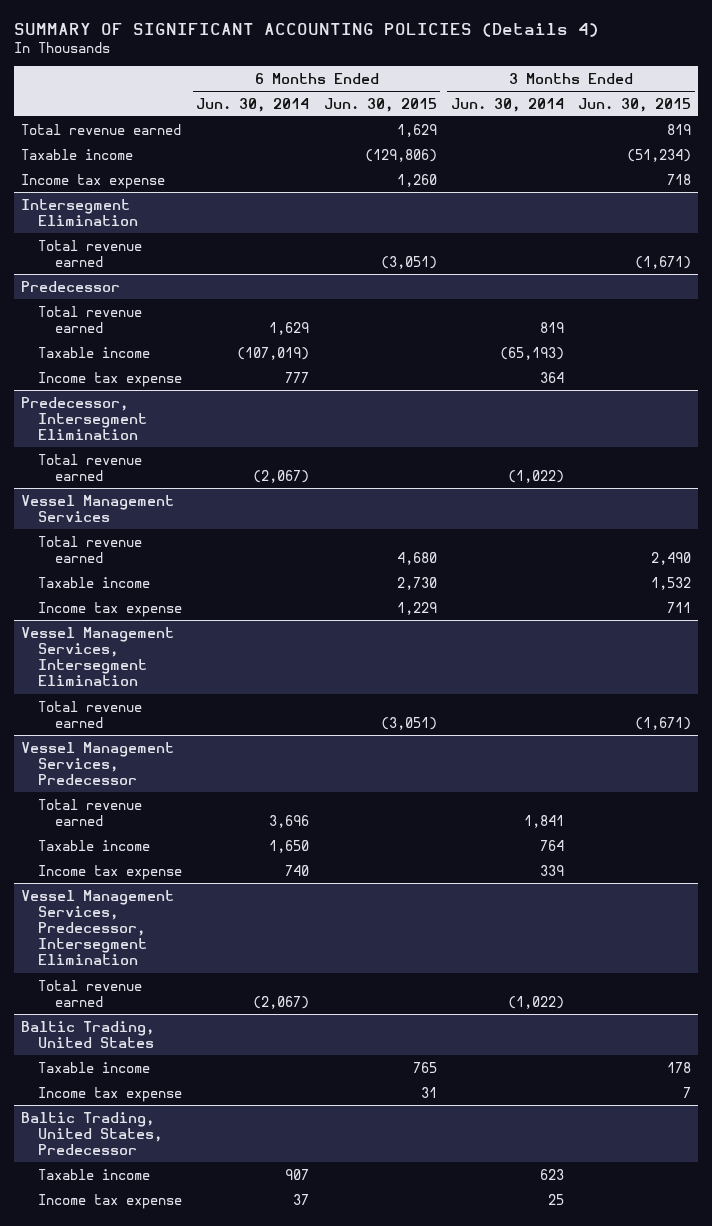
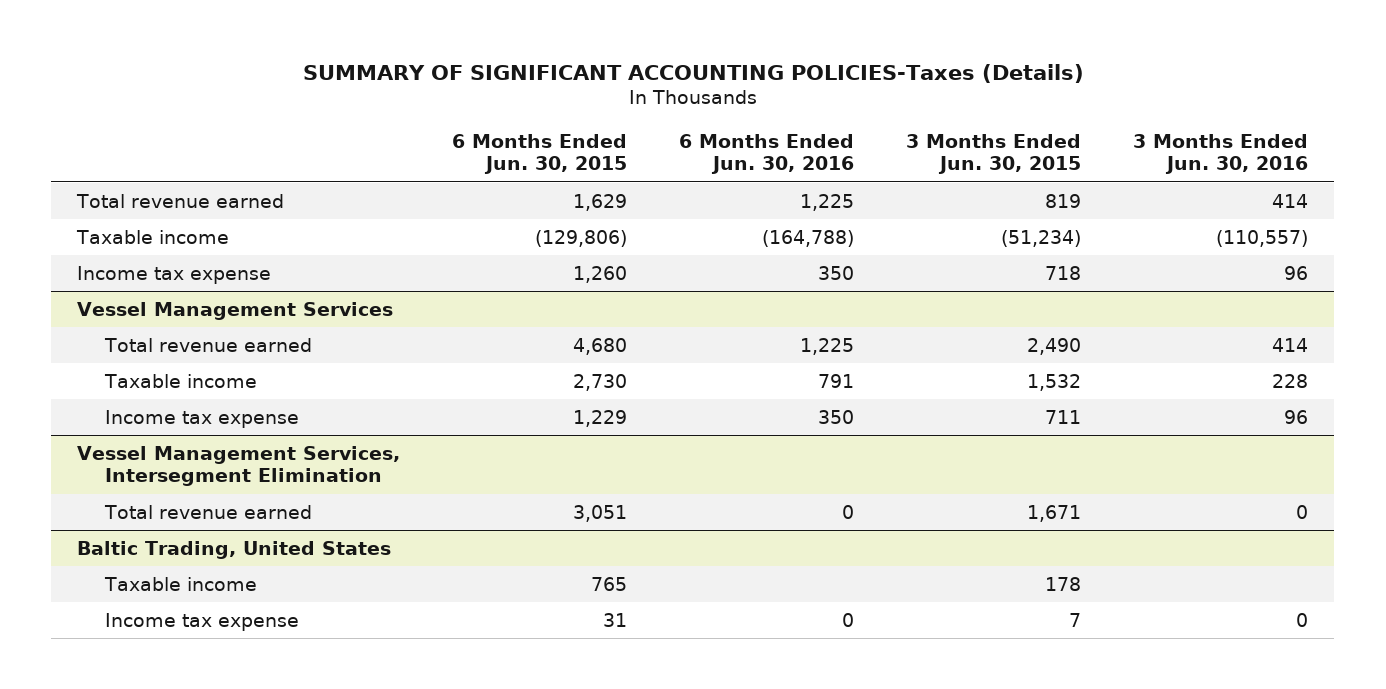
[13,22,599,37] SUMMARY OF SIGNIFICANT ACCOUNTING POLICIES (Details 4) -> [302,63,1084,83] SUMMARY OF SIGNIFICANT ACCOUNTING POLICIES-Taxes (Details)
[196,97,310,112] Jun. 30, 2014 -> none
[450,97,564,112] Jun. 30, 2014 -> none
none -> [679,133,855,175] 6 Months Ended Jun. 30, 2016
none -> [1133,133,1309,175] 3 Months Ended Jun. 30, 2016
[20,198,139,226] Intersegment Elimination -> none
[38,239,143,267] Total revenue earned -> none
[20,280,120,292] Predecessor -> none
[38,305,143,333] Total revenue earned -> none
[38,346,151,358] Taxable income -> none
[38,371,183,387] Income tax expense -> none
[20,396,148,440] Predecessor, Intersegment Elimination -> none
[38,453,143,481] Total revenue earned -> none
[20,741,174,785] Vessel Management Services, Predecessor -> none
[38,798,143,826] Total revenue earned -> none
[38,839,151,851] Taxable income -> none
[38,864,183,880] Income tax expense -> none
[20,889,174,966] Vessel Management Services, Predecessor, Intersegment Elimination -> none
[38,979,143,1007] Total revenue earned -> none
[380,716,437,730] (3,051) -> [573,504,628,522] 3,051
[635,716,692,730] (1,671) -> [1027,504,1082,522] 1,671
[20,1111,163,1155] Baltic Trading, United States, Predecessor -> none
[38,1168,151,1180] Taxable income -> none
[38,1193,183,1209] Income tax expense -> none

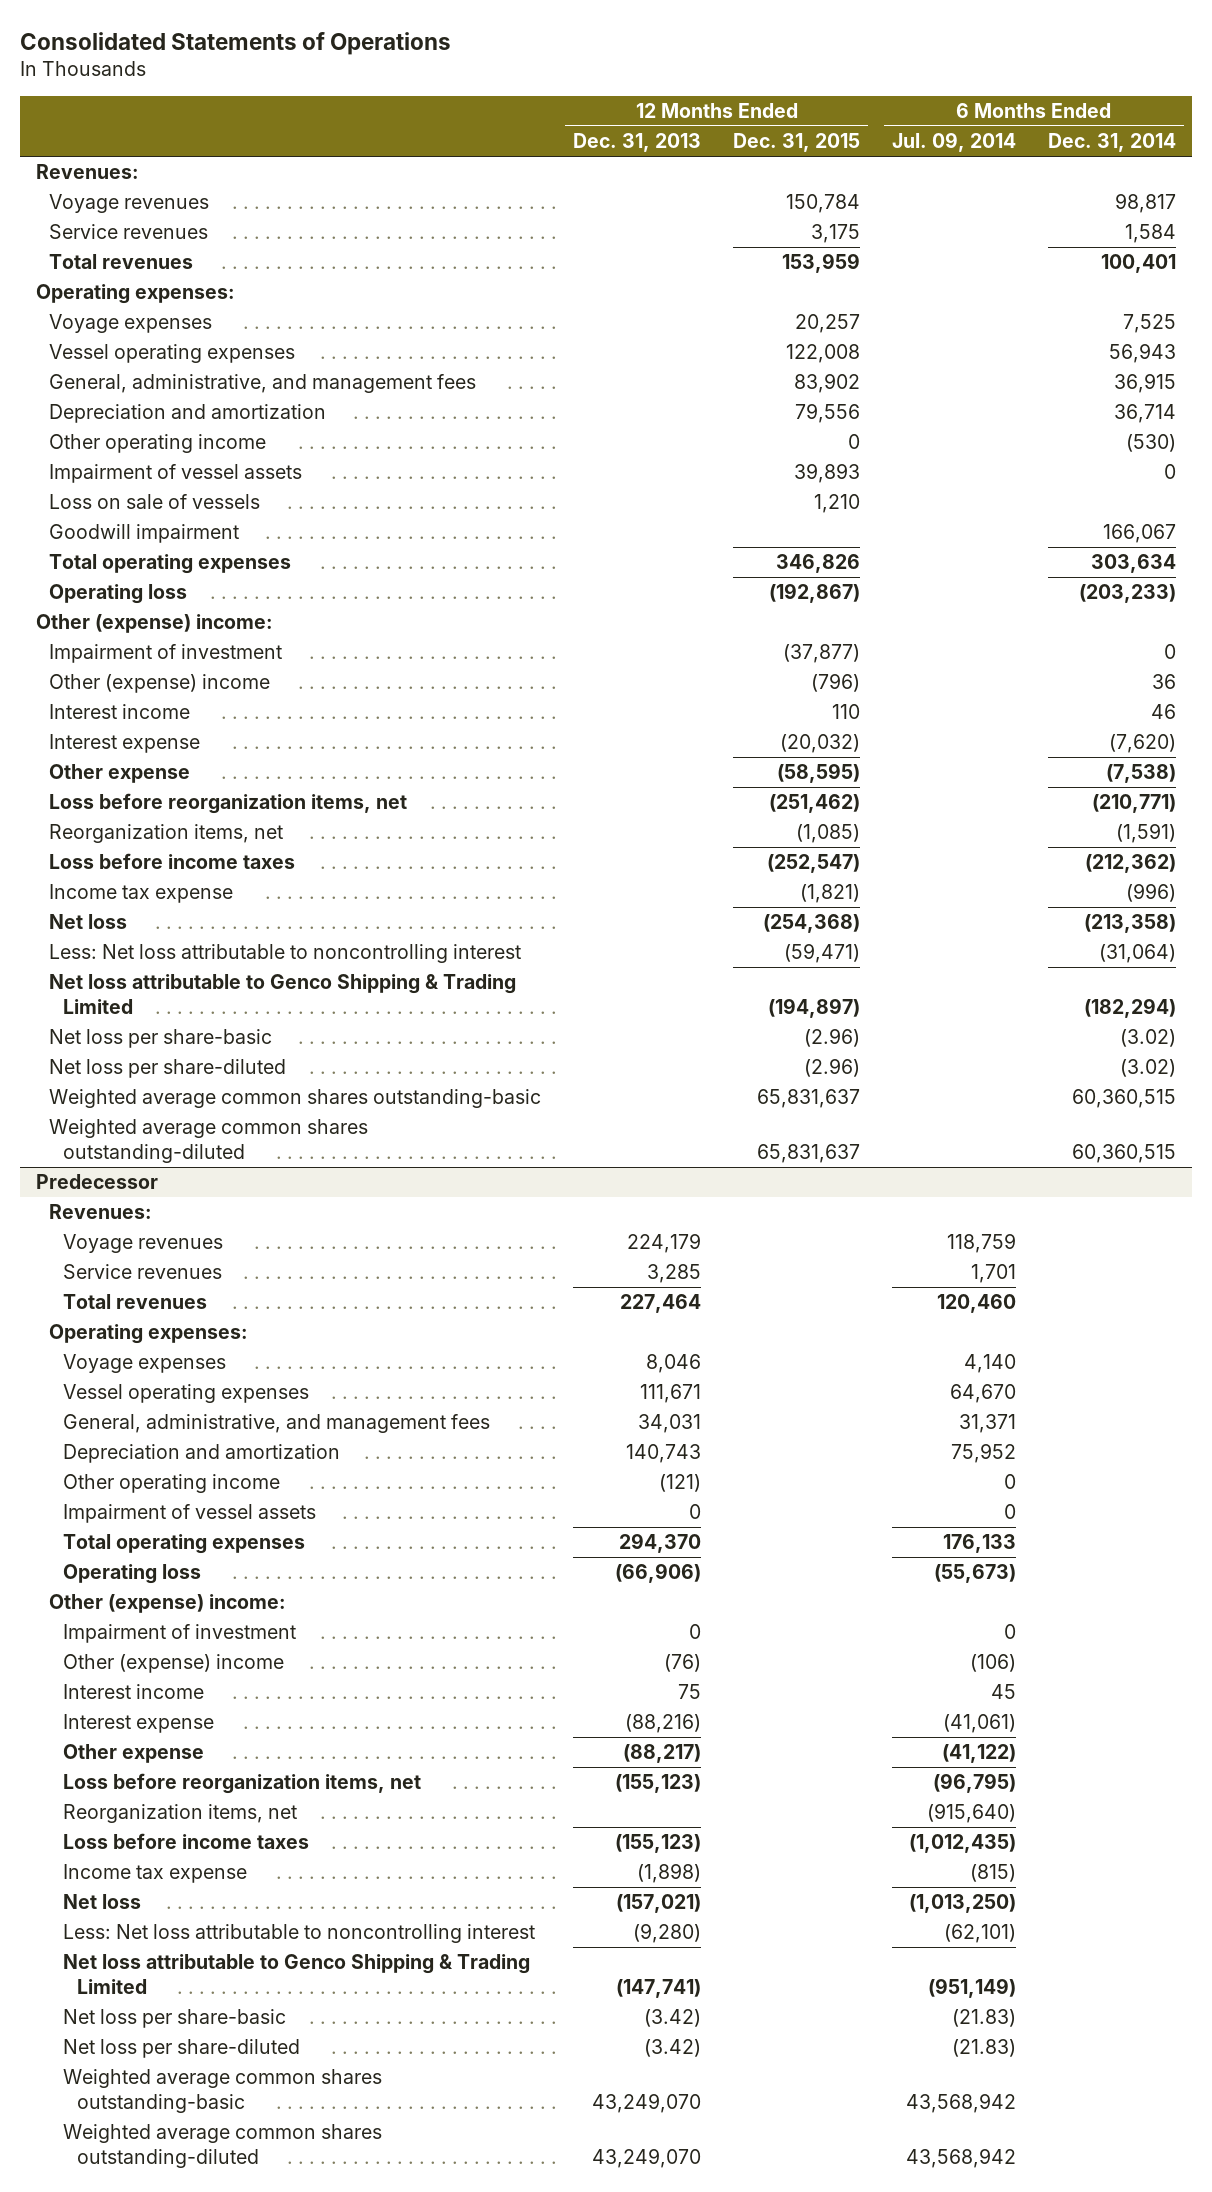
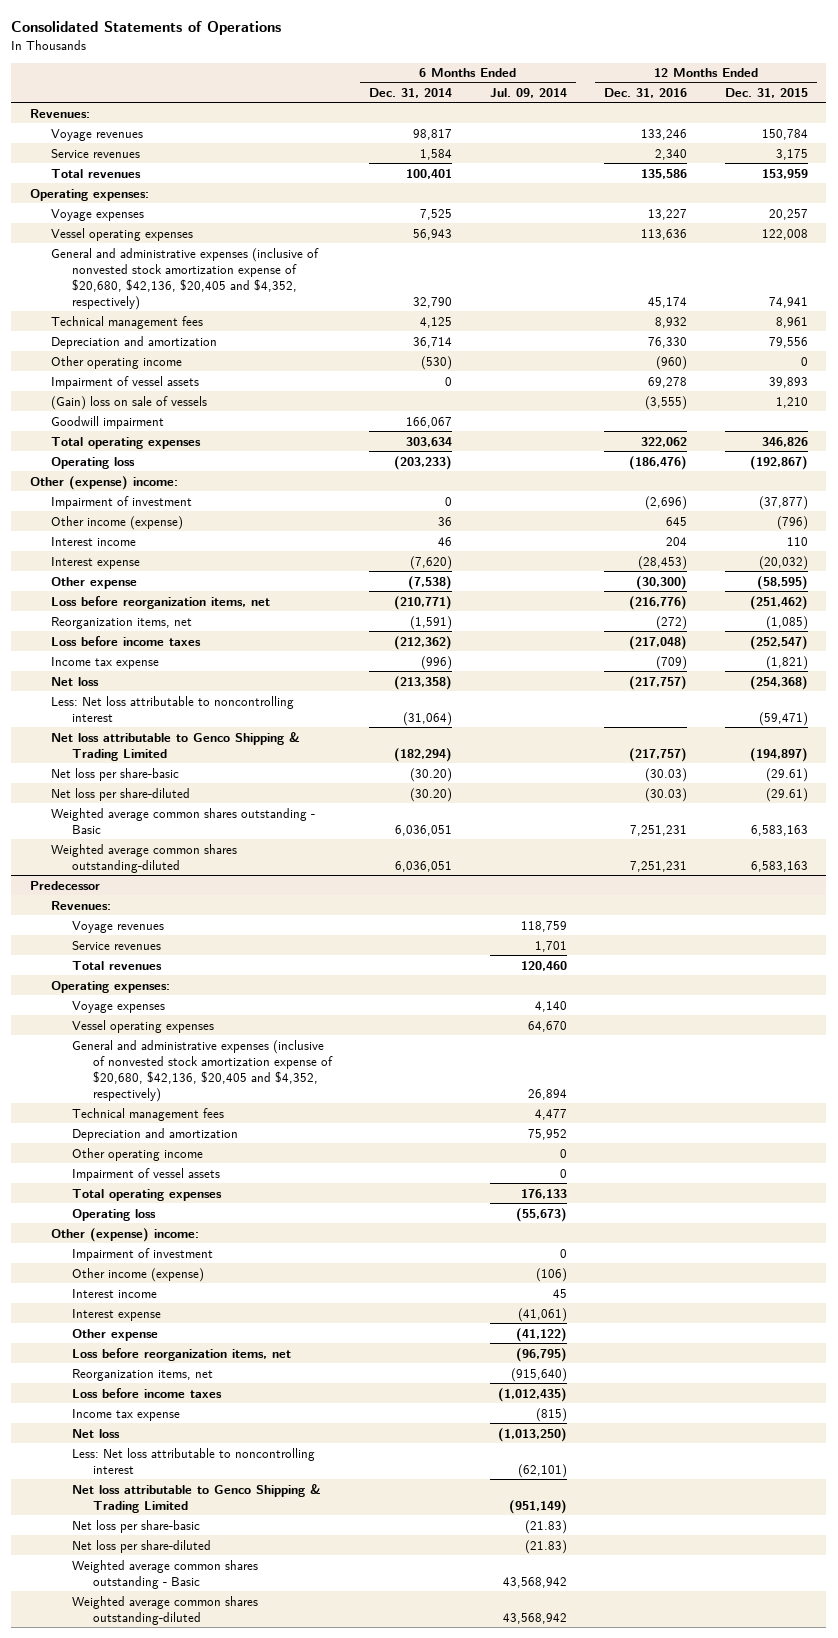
[573,133,702,153] Dec. 31, 2013 -> none
none -> [604,88,688,99] Dec. 31, 2016
[49,374,477,394] General, administrative, and management fees -> none
none -> [50,247,319,311] General and administrative expenses (inclusive of nonvested stock amortization expense of $20,680, $42,136, $20,405 and $4,352, respectively)
none -> [50,315,203,329] Technical management fees
[49,494,261,510] Loss on sale of vessels -> [50,395,207,410] (Gain) loss on sale of vessels
[49,674,271,694] Other (expense) income -> [50,515,183,530] Other income (expense)
[804,1028,861,1048] (2.96) -> [765,767,808,782] (29.61)
[1120,1029,1177,1048] (3.02) -> [410,767,453,782] (30.20)
[804,1058,861,1078] (2.96) -> [765,787,808,802] (29.61)
[1120,1059,1177,1078] (3.02) -> [410,787,453,802] (30.20)
[49,1089,542,1109] Weighted average common shares outstanding-basic -> [50,807,315,834] Weighted average common shares outstanding - Basic
[757,1089,861,1109] 65,831,637 -> [750,824,808,836] 6,583,163
[1072,1089,1177,1109] 60,360,515 -> [395,824,453,836] 6,036,051
[757,1143,861,1163] 65,831,637 -> [750,860,808,872] 6,583,163
[1072,1143,1177,1163] 60,360,515 -> [395,860,453,872] 6,036,051
[63,1414,491,1434] General, administrative, and management fees -> none
none -> [71,1039,333,1103] General and administrative expenses (inclusive of nonvested stock amortization expense of $20,680, $42,136, $20,405 and $4,352, respectively)
none -> [71,1107,224,1121] Technical management fees
[63,1654,285,1674] Other (expense) income -> [71,1267,204,1282] Other income (expense)
[63,2069,383,2113] Weighted average common shares outstanding-basic -> [71,1559,258,1589] Weighted average common shares outstanding - Basic

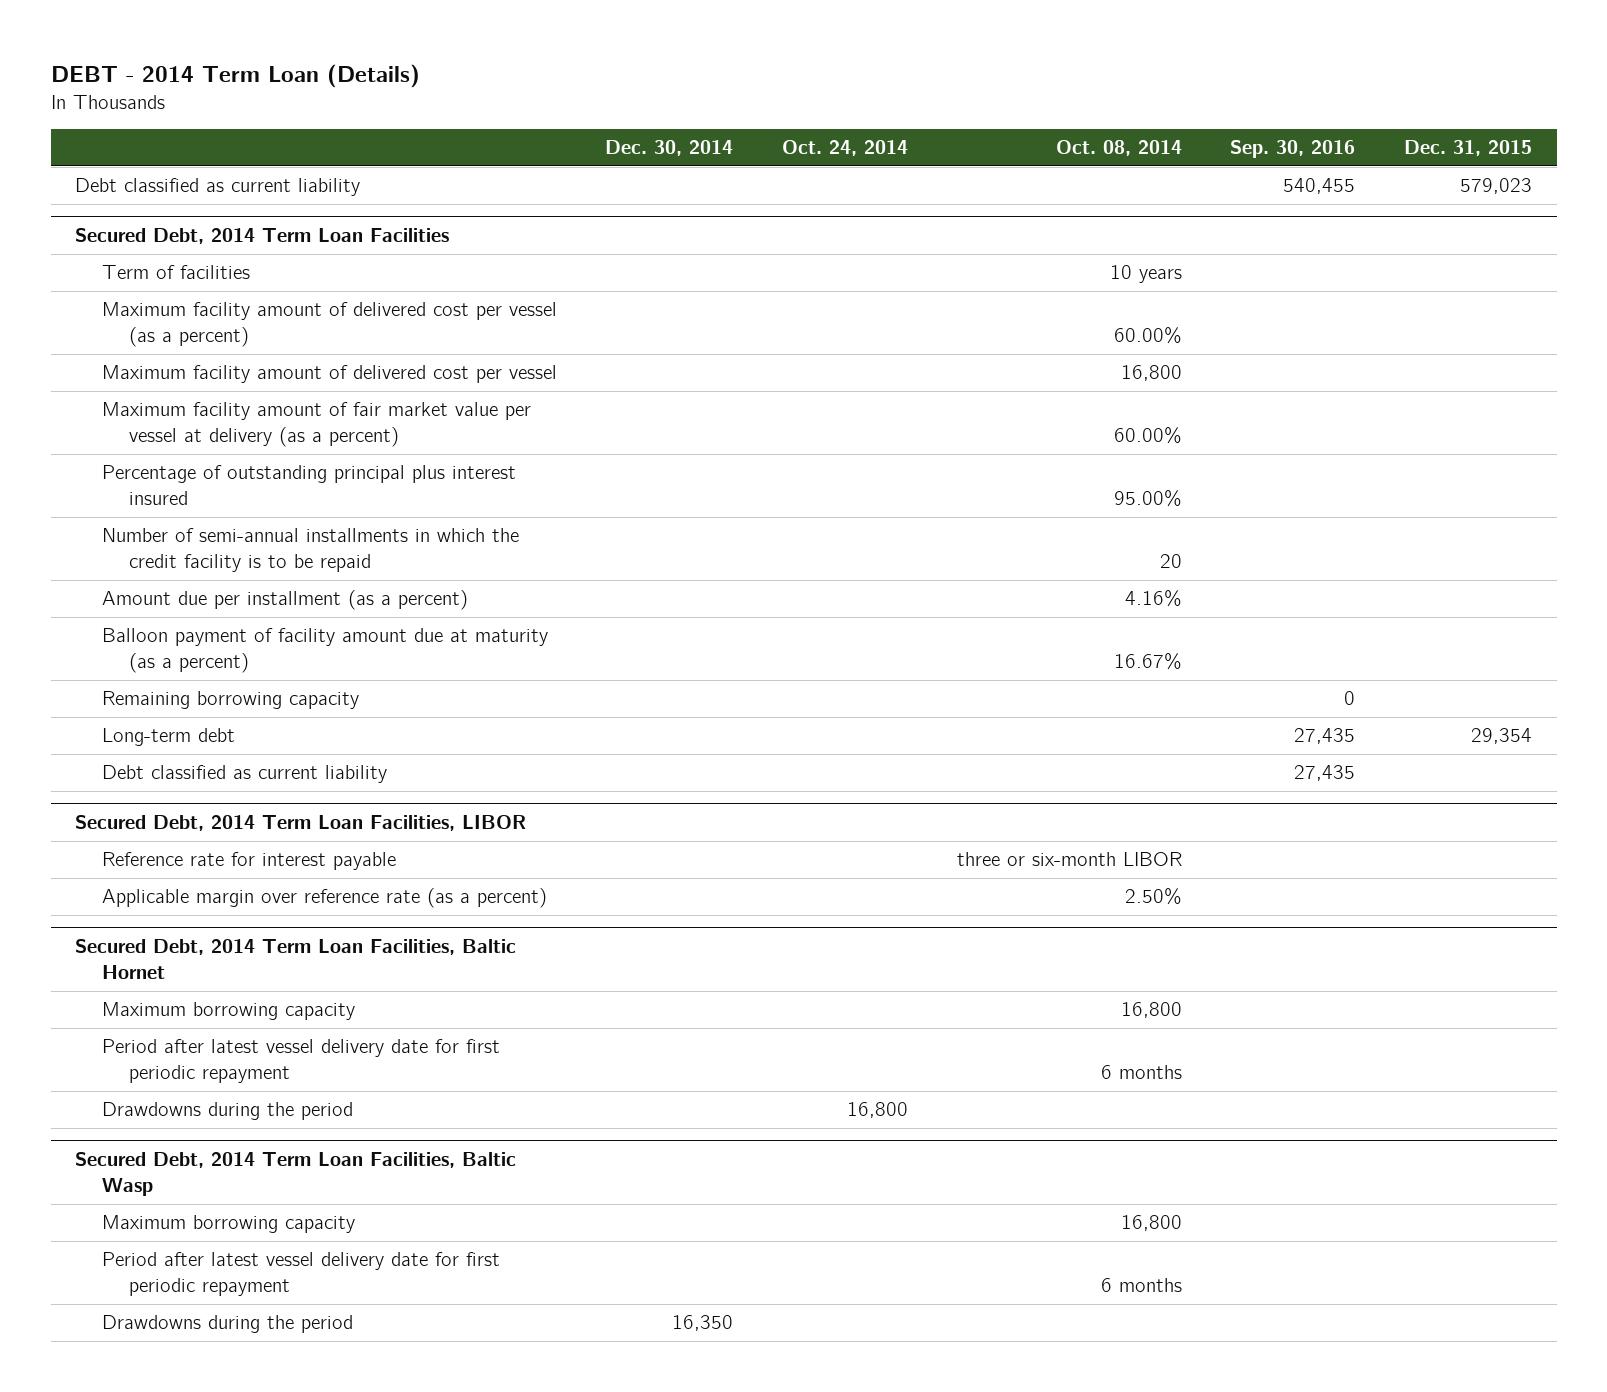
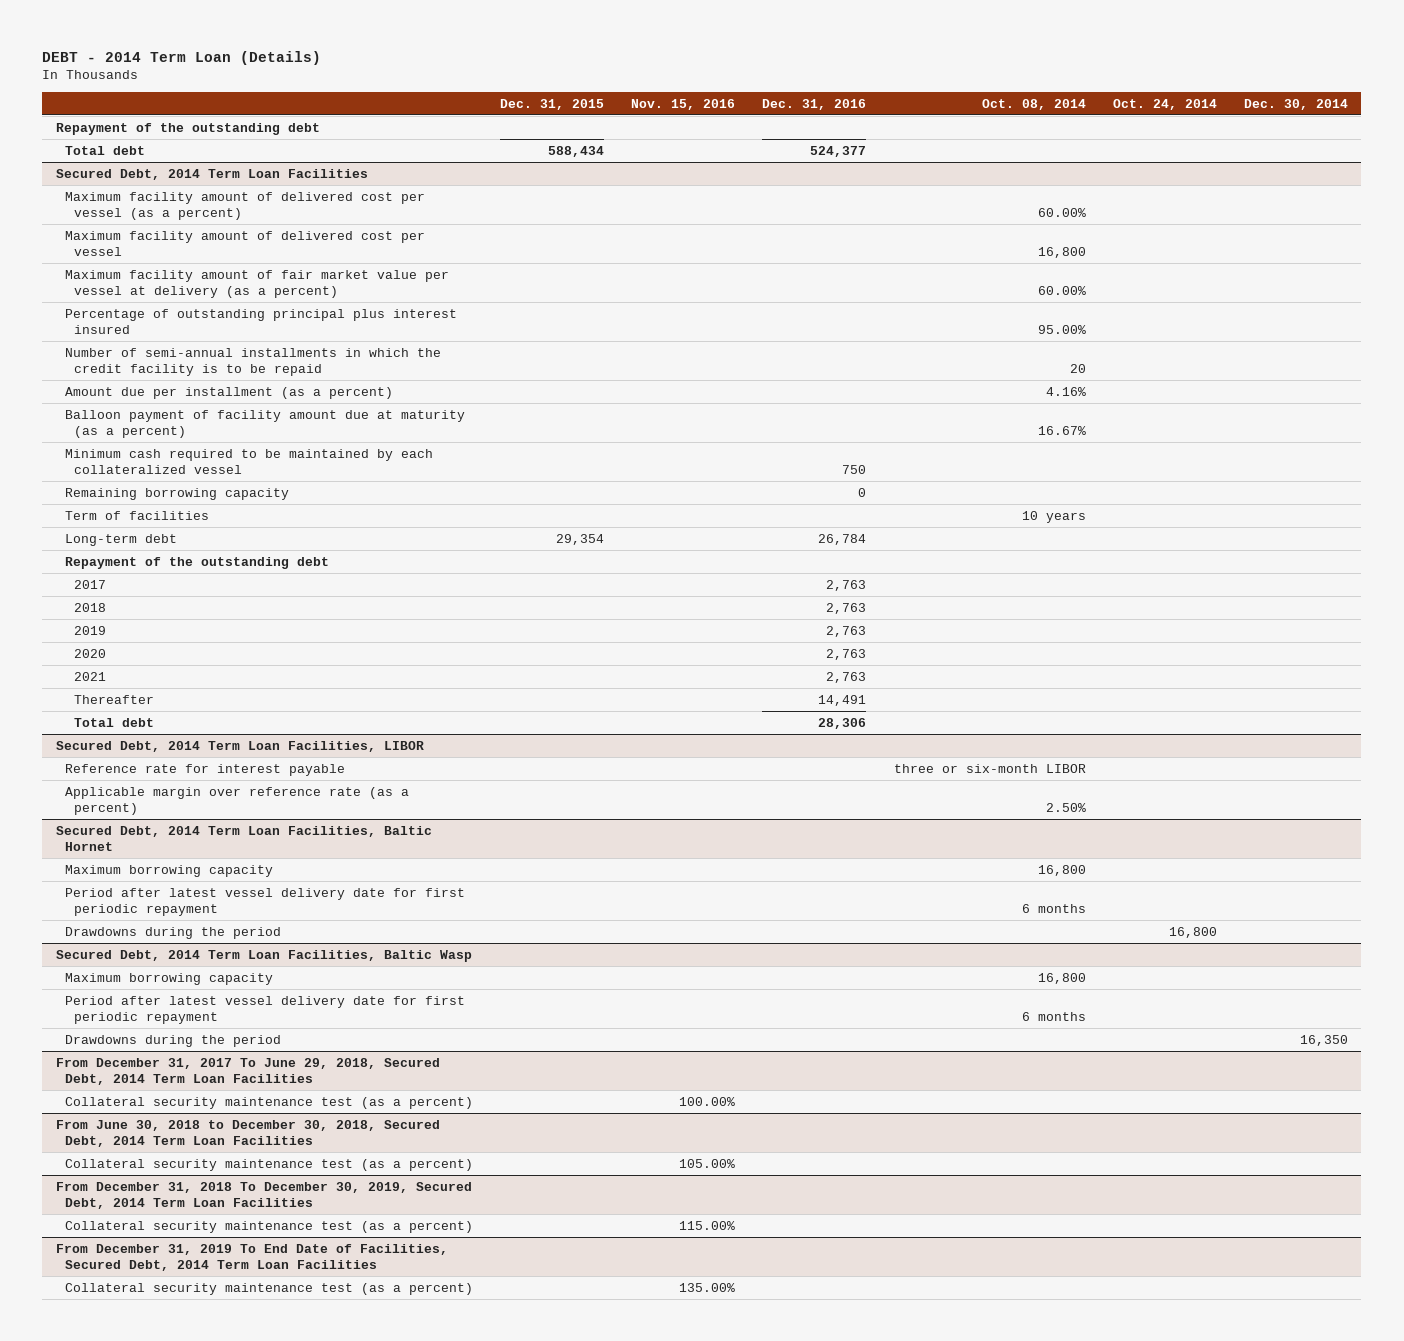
[1230,140,1356,159] Sep. 30, 2016 -> none
none -> [631,98,736,110] Nov. 15, 2016
none -> [762,98,867,110] Dec. 31, 2016
[75,178,361,197] Debt classified as current liability -> none
none -> [55,122,320,135] Repayment of the outstanding debt
none -> [64,145,145,155] Total debt
none -> [64,448,433,474] Minimum cash required to be maintained by each collateralized vessel
[101,265,250,280] Term of facilities -> [64,510,209,520] Term of facilities
[101,765,387,784] Debt classified as current liability -> none
none -> [64,556,329,569] Repayment of the outstanding debt
none -> [73,579,106,589] 2017
none -> [73,602,106,612] 2018
none -> [73,625,106,635] 2019
none -> [73,648,106,658] 2020
none -> [73,671,106,681] 2021
none -> [73,694,154,704] Thereafter
none -> [73,717,154,727] Total debt
none -> [55,1057,440,1085] From December 31, 2017 To June 29, 2018, Secured Debt, 2014 Term Loan Facilities
none -> [64,1096,473,1109] Collateral security maintenance test (as a percent)
none -> [55,1119,440,1147] From June 30, 2018 to December 30, 2018, Secured Debt, 2014 Term Loan Facilities
none -> [64,1158,473,1171] Collateral security maintenance test (as a percent)
none -> [55,1181,472,1209] From December 31, 2018 To December 30, 2019, Secured Debt, 2014 Term Loan Facilities
none -> [64,1220,473,1233] Collateral security maintenance test (as a percent)
none -> [55,1243,448,1271] From December 31, 2019 To End Date of Facilities, Secured Debt, 2014 Term Loan Facilities
none -> [64,1282,473,1295] Collateral security maintenance test (as a percent)

